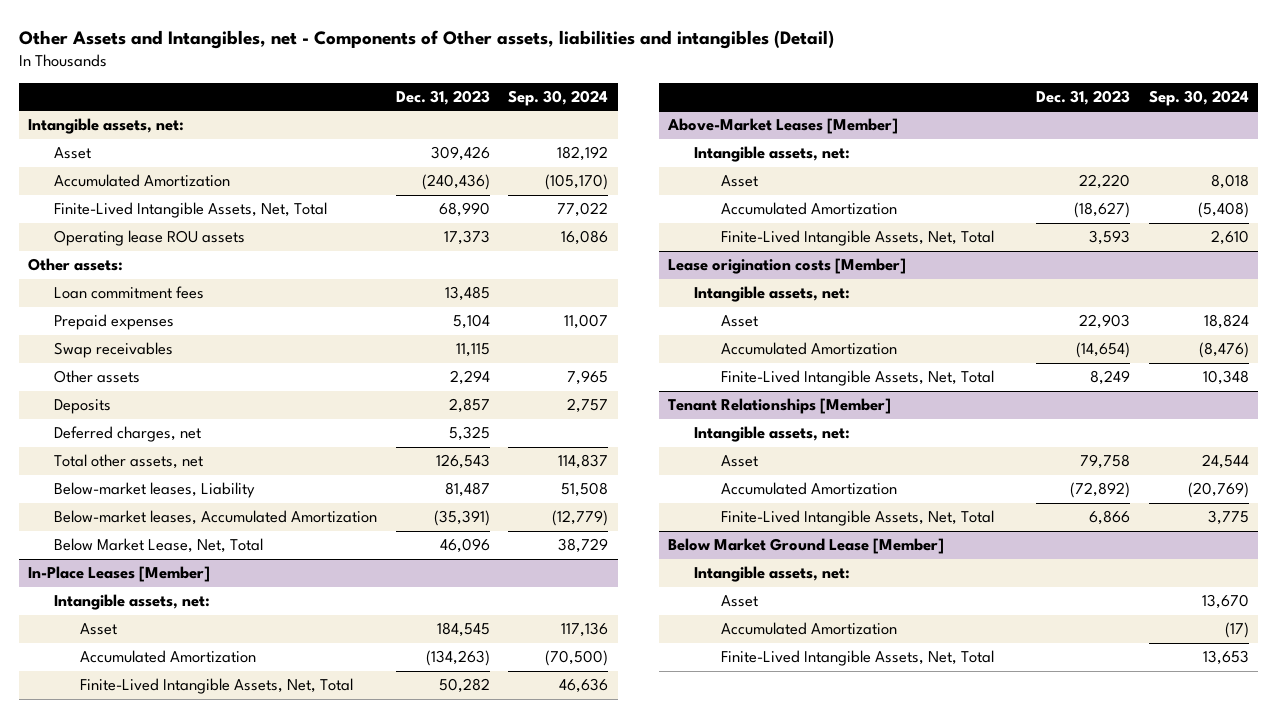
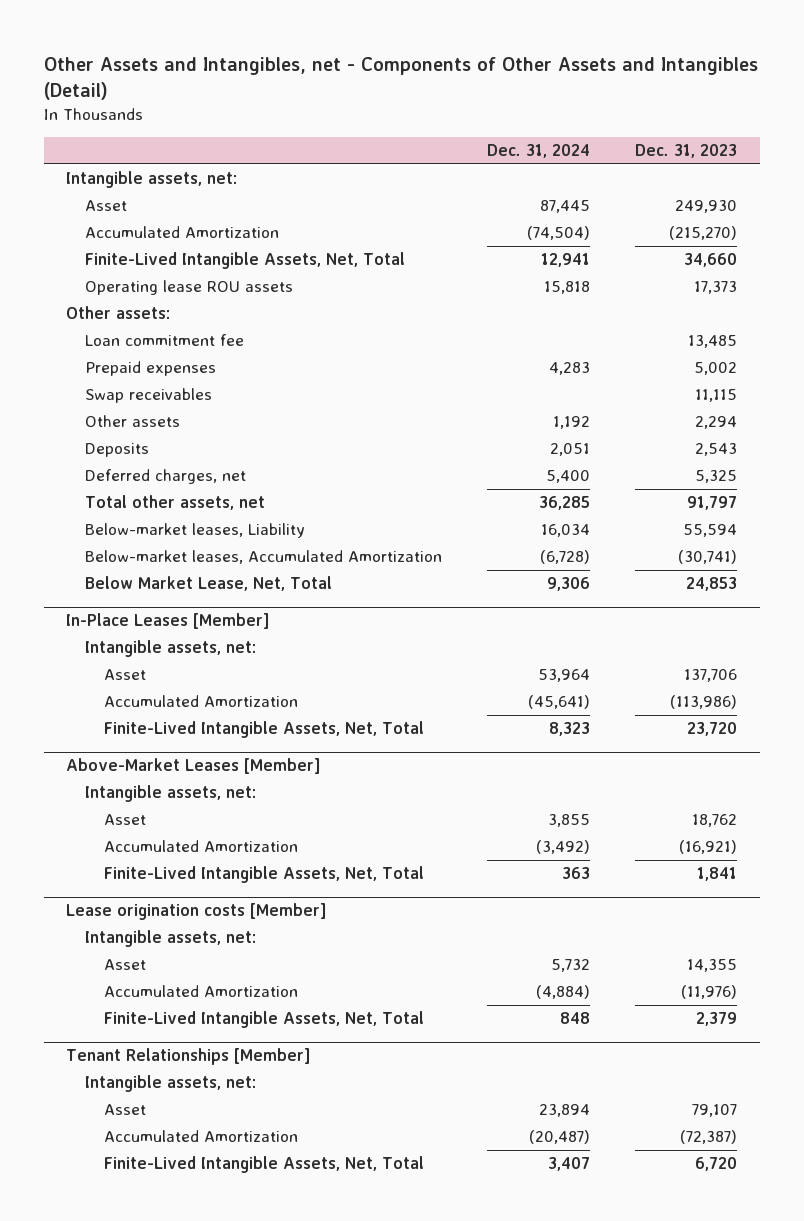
[18,30,834,50] Other Assets and Intangibles, net - Components of Other assets, liabilities and intangibles (Detail) -> [44,56,759,100] Other Assets and Intangibles, net - Components of Other Assets and Intangibles (Detail)
[508,89,609,106] Sep. 30, 2024 -> none
none -> [487,144,591,159] Dec. 31, 2024
[430,146,490,162] 309,426 -> [675,200,738,214] 249,930
[421,174,490,191] (240,436) -> [669,226,738,241] (215,270)
[438,202,490,218] 68,990 -> [684,253,738,268] 34,660
[54,286,205,300] Loan commitment fees -> [85,334,245,347] Loan commitment fee
[452,314,490,330] 5,104 -> [694,362,738,376] 5,002
[448,398,490,414] 2,857 -> [695,443,738,457] 2,543
[435,454,490,470] 126,543 -> [687,496,738,511] 91,797
[444,482,490,498] 81,487 -> [683,524,738,538] 55,594
[433,510,490,527] (35,391) -> [678,550,738,565] (30,741)
[439,538,490,554] 46,096 -> [686,577,738,592] 24,853
[436,622,490,638] 184,545 -> [684,669,738,683] 137,706
[425,650,490,667] (134,263) -> [670,695,738,710] (113,986)
[438,678,490,694] 50,282 -> [687,722,738,737] 23,720
[1078,174,1130,190] 22,220 -> [692,814,738,828] 18,762
[1073,202,1130,219] (18,627) -> [679,840,738,855] (16,921)
[1088,230,1130,246] 3,593 -> [697,867,738,882] 1,841
[1078,314,1130,330] 22,903 -> [687,959,738,973] 14,355
[1075,342,1130,359] (14,654) -> [681,985,738,1000] (11,976)
[1089,370,1130,386] 8,249 -> [696,1012,738,1027] 2,379
[668,538,945,555] Below Market Ground Lease [Member] -> none
[694,566,851,583] Intangible assets, net: -> none
[720,595,758,608] Asset -> none
[720,622,897,636] Accumulated Amortization -> none
[720,650,994,667] Finite-Lived Intangible Assets, Net, Total -> none
[1079,454,1130,470] 79,758 -> [692,1104,738,1118] 79,107
[1069,482,1130,499] (72,892) -> [680,1130,738,1145] (72,387)
[1088,510,1130,526] 6,866 -> [695,1157,738,1172] 6,720

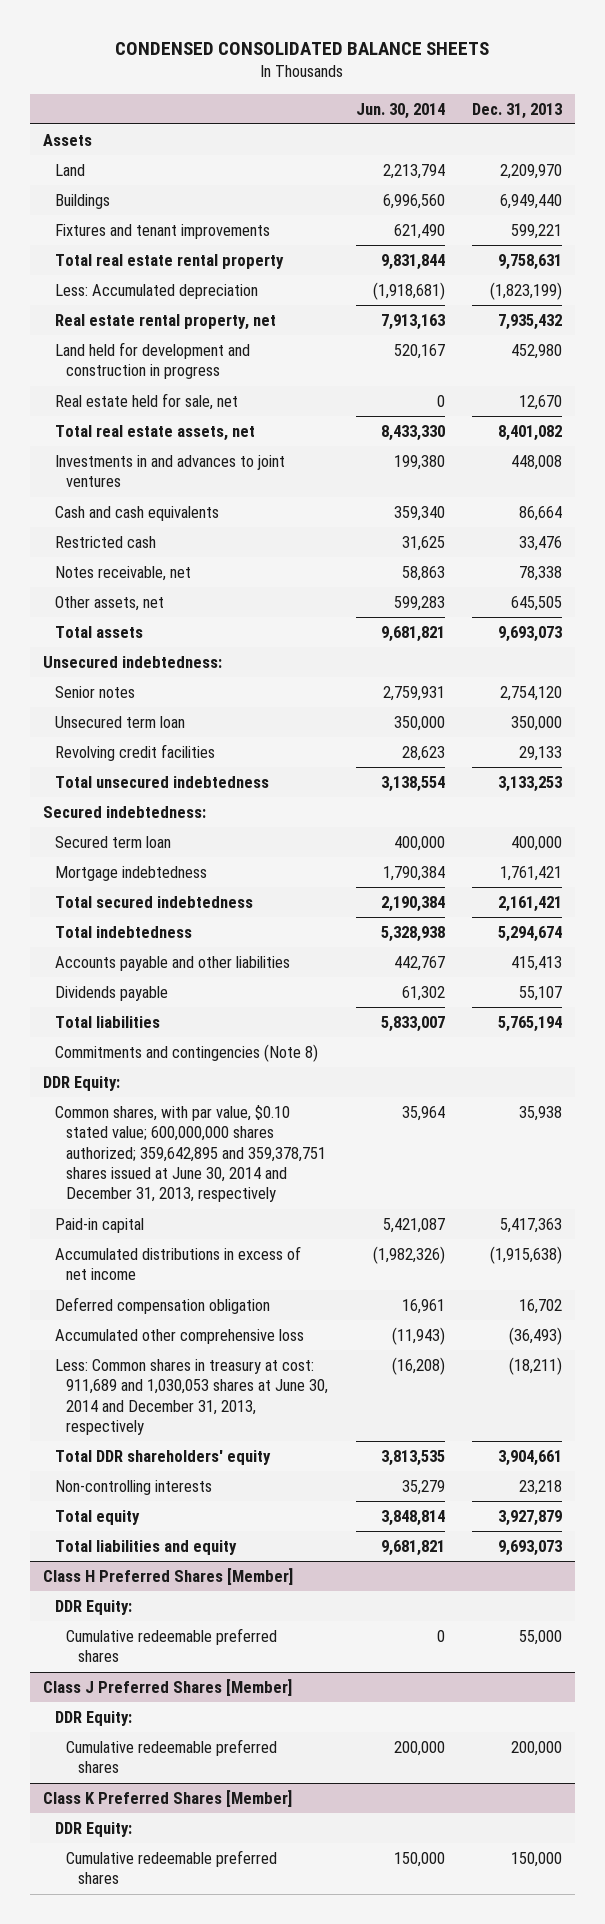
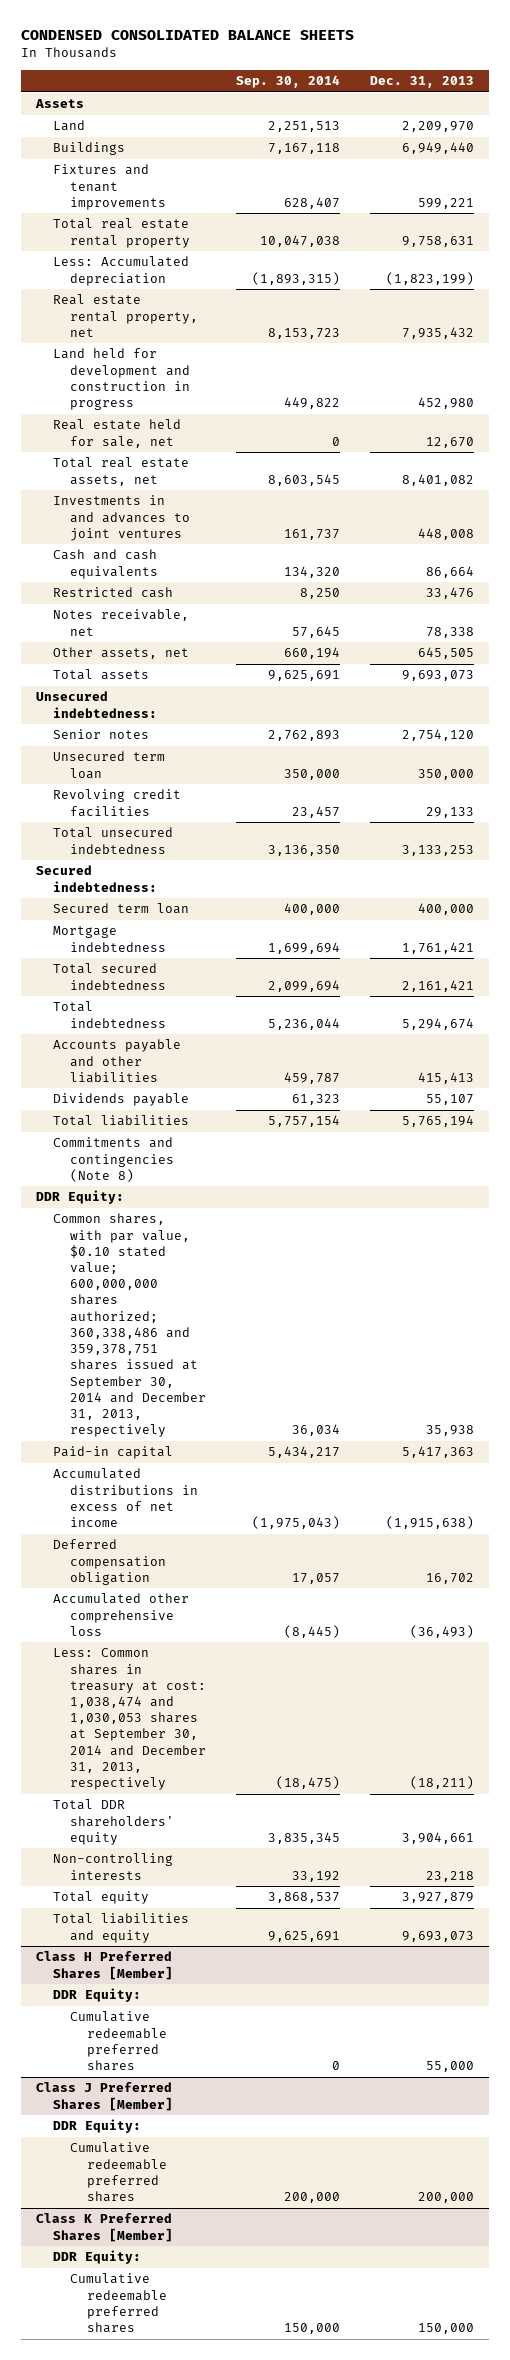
[355,102,445,119] Jun. 30, 2014 -> none
none -> [235,75,340,89] Sep. 30, 2014
[54,1104,327,1203] Common shares, with par value, $0.10 stated value; 600,000,000 shares authorized; 359,642,895 and 359,378,751 shares issued at June 30, 2014 and December 31, 2013, respectively -> [52,1213,206,1438] Common shares, with par value, $0.10 stated value; 600,000,000 shares authorized; 360,338,486 and 359,378,751 shares issued at September 30, 2014 and December 31, 2013, respectively
[54,1358,329,1436] Less: Common shares in treasury at cost: 911,689 and 1,030,053 shares at June 30, 2014 and December 31, 2013, respectively -> [52,1648,206,1791] Less: Common shares in treasury at cost: 1,038,474 and 1,030,053 shares at September 30, 2014 and December 31, 2013, respectively

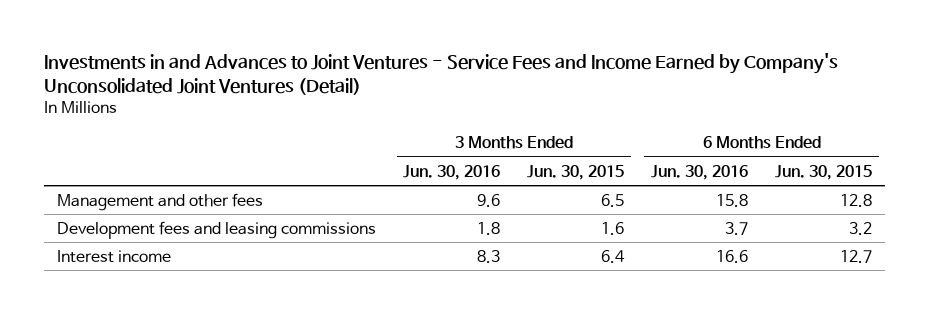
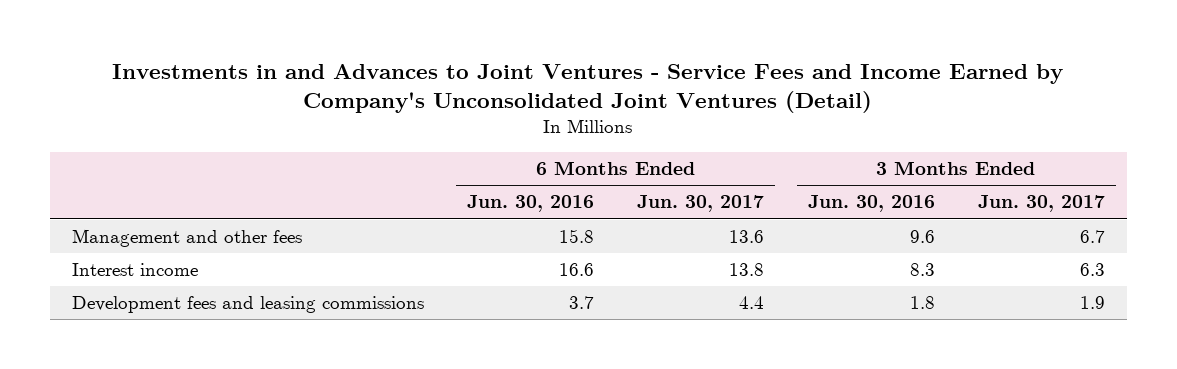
[527,164,625,180] Jun. 30, 2015 -> none
[774,164,872,180] Jun. 30, 2015 -> none
none -> [637,195,765,213] Jun. 30, 2017
none -> [977,195,1105,213] Jun. 30, 2017
[57,220,377,239] Development fees and leasing commissions -> [72,296,425,314] Development fees and leasing commissions

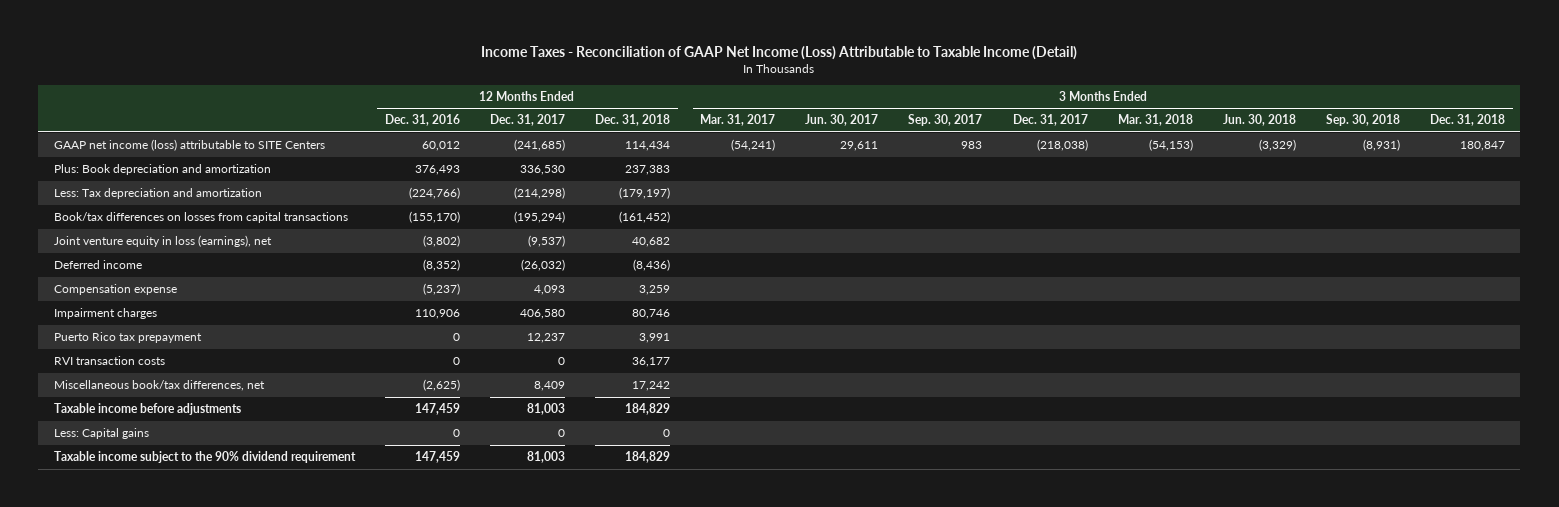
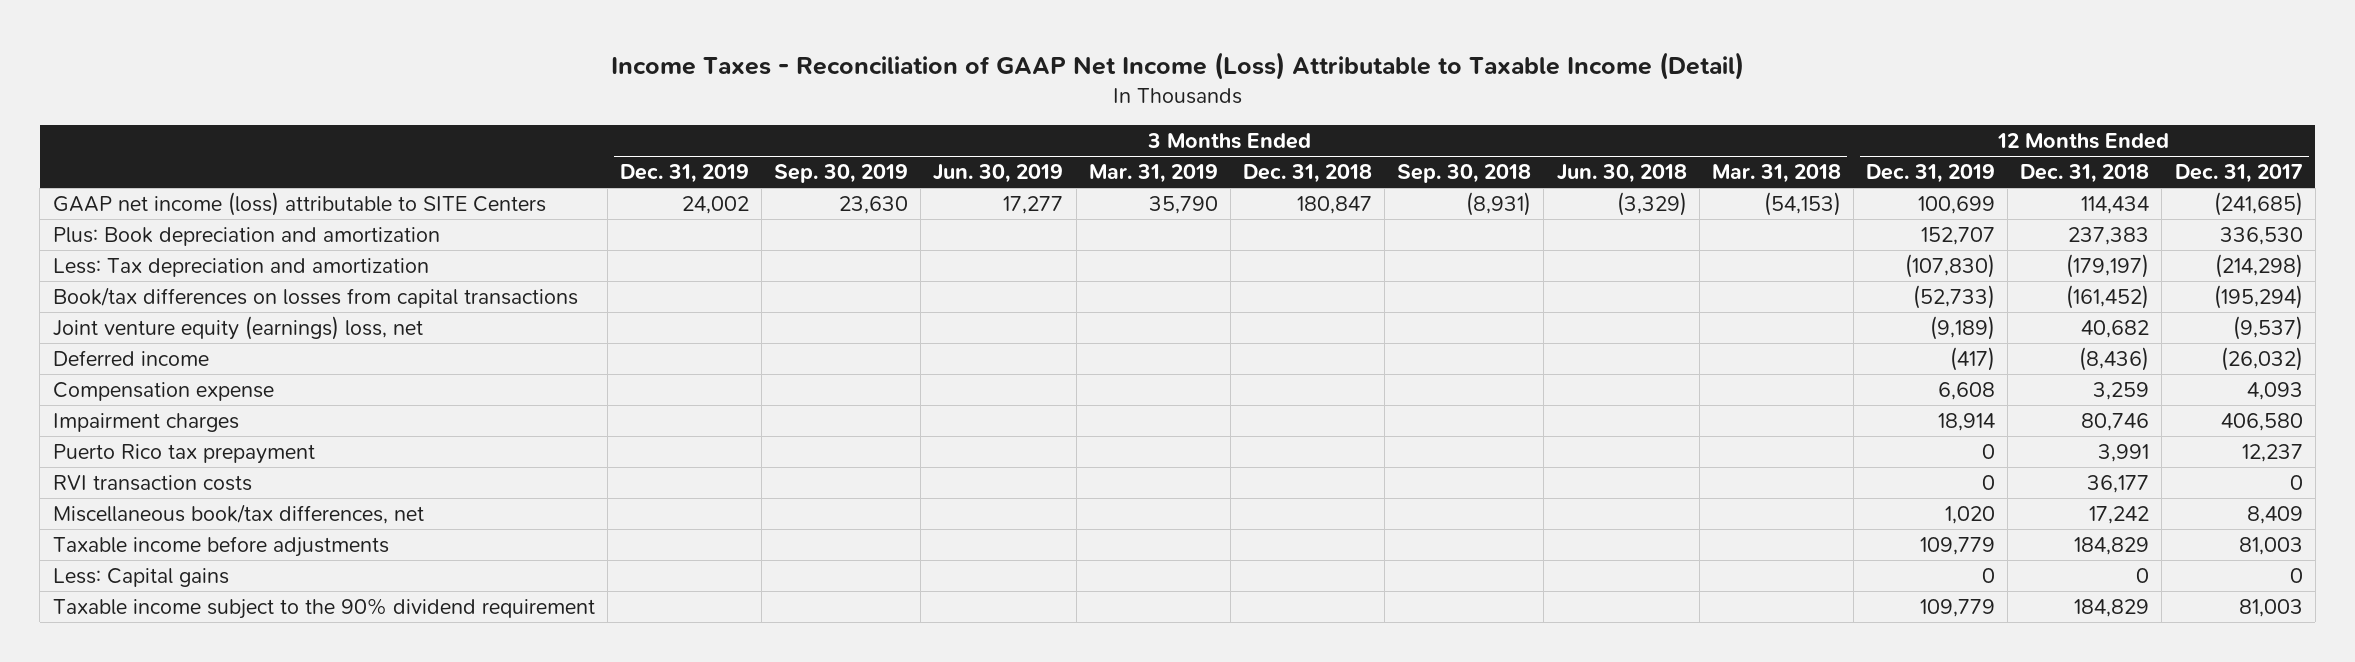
[384,114,460,127] Dec. 31, 2016 -> none
[700,114,776,127] Mar. 31, 2017 -> none
[805,114,879,127] Jun. 30, 2017 -> none
[908,114,983,127] Sep. 30, 2017 -> none
[1012,114,1088,127] Dec. 31, 2017 -> none
none -> [619,164,749,184] Dec. 31, 2019
none -> [774,164,909,184] Sep. 30, 2019
none -> [933,164,1064,184] Jun. 30, 2019
none -> [1088,164,1218,184] Mar. 31, 2019
none -> [1866,164,1996,184] Dec. 31, 2019
[53,235,272,248] Joint venture equity in loss (earnings), net -> [52,315,423,340] Joint venture equity (earnings) loss, net

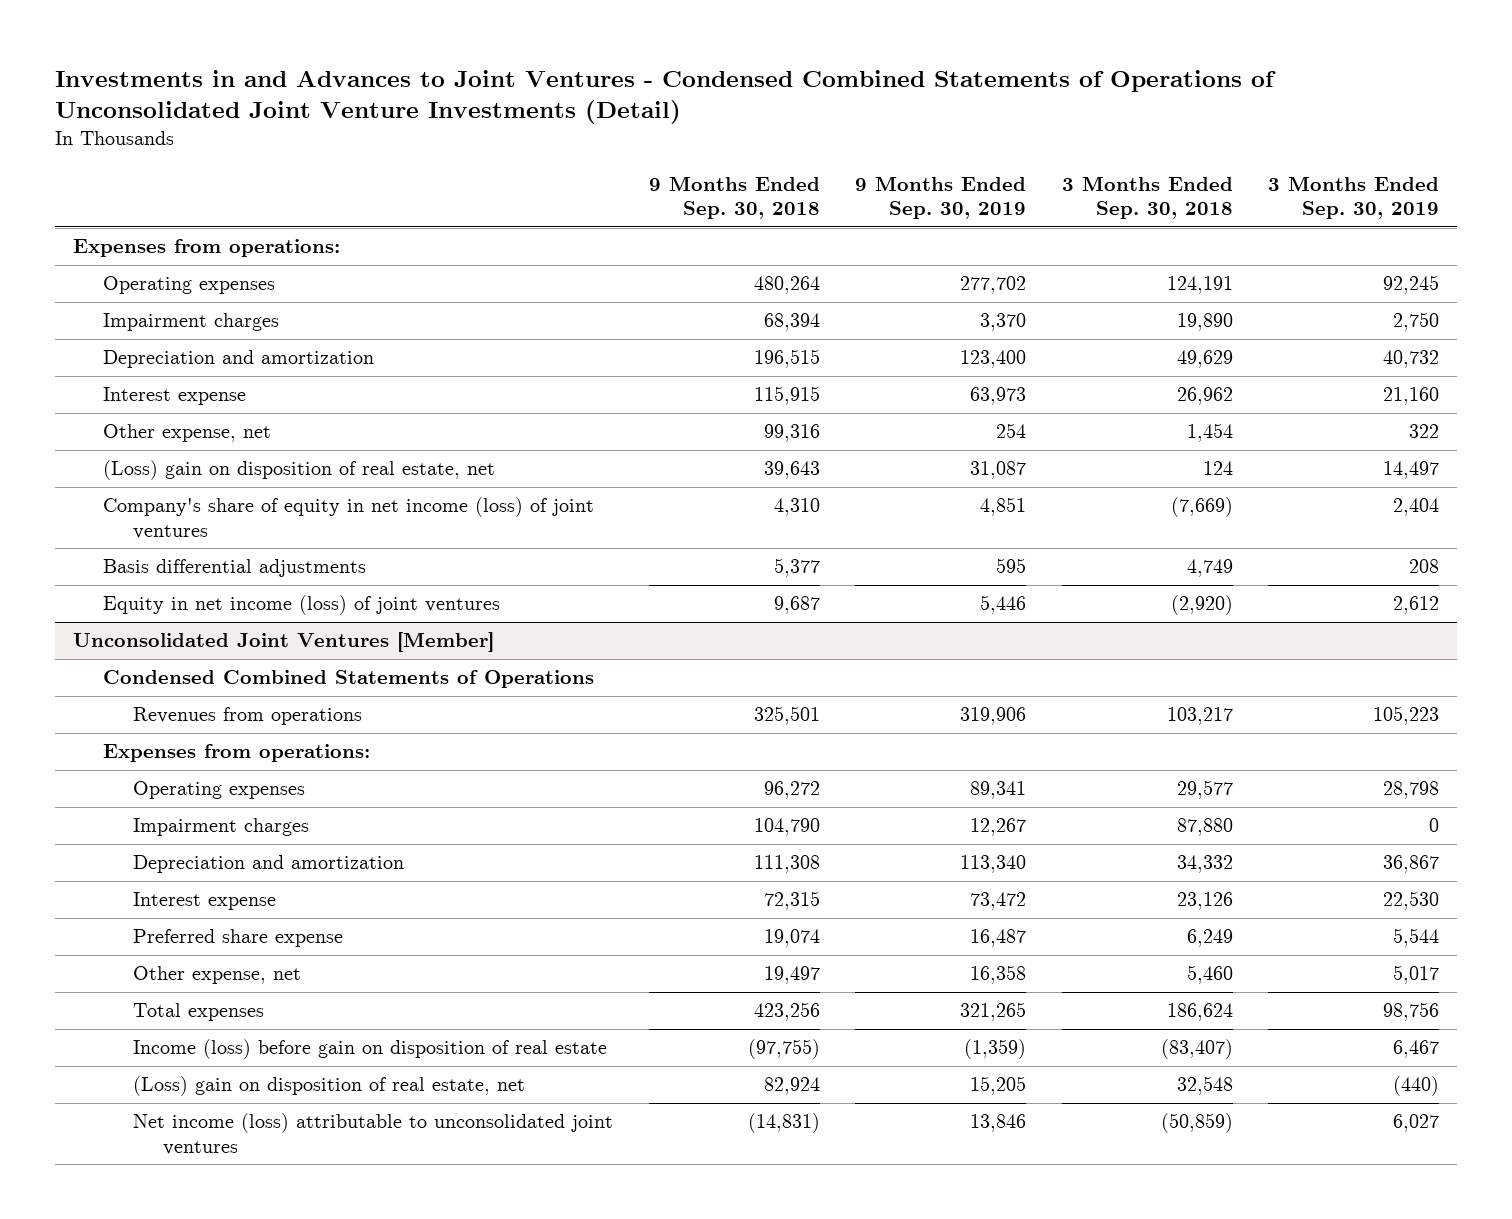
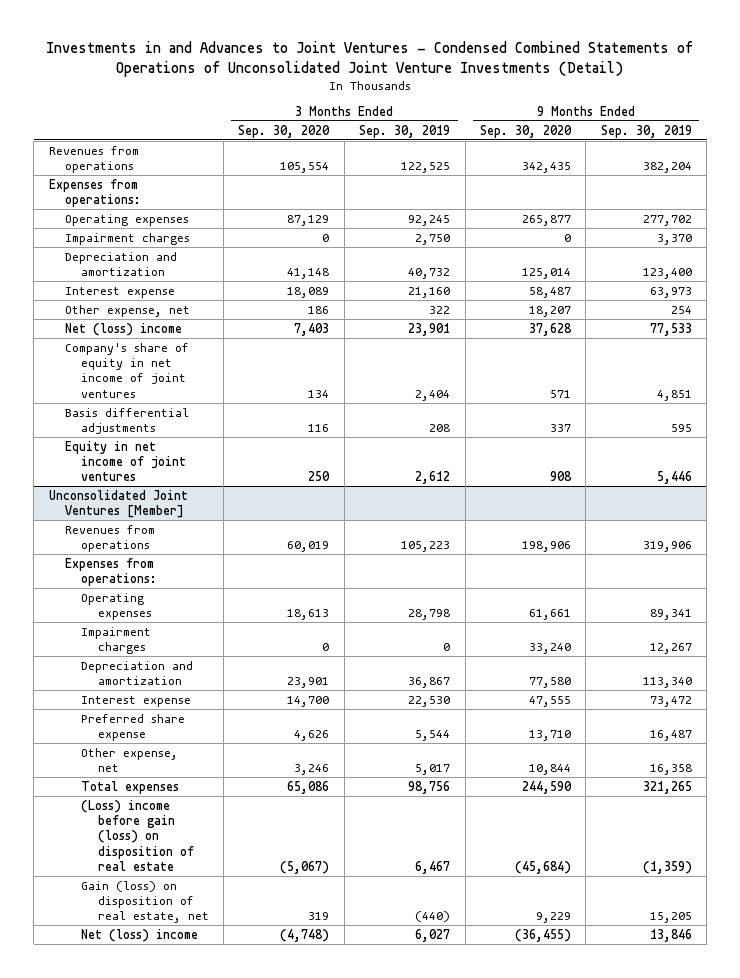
[648,175,820,220] 9 Months Ended Sep. 30, 2018 -> none
[1061,175,1233,220] 3 Months Ended Sep. 30, 2018 -> none
none -> [238,124,331,138] Sep. 30, 2020
none -> [479,124,572,138] Sep. 30, 2020
none -> [48,145,139,173] Revenues from operations
[103,460,496,481] (Loss) gain on disposition of real estate, net -> none
none -> [65,322,183,336] Net (loss) income
[103,497,595,539] Company's share of equity in net income (loss) of joint ventures -> [65,342,190,398] Company's share of equity in net income of joint ventures
[103,595,501,616] Equity in net income (loss) of joint ventures -> [65,440,187,482] Equity in net income of joint ventures
[103,670,595,689] Condensed Combined Statements of Operations -> none
[133,1039,608,1060] Income (loss) before gain on disposition of real estate -> [81,799,194,871] (Loss) income before gain (loss) on disposition of real estate
[133,1076,526,1097] (Loss) gain on disposition of real estate, net -> [81,880,209,924] Gain (loss) on disposition of real estate, net
[133,1113,614,1155] Net income (loss) attributable to unconsolidated joint ventures -> [81,928,199,942] Net (loss) income

